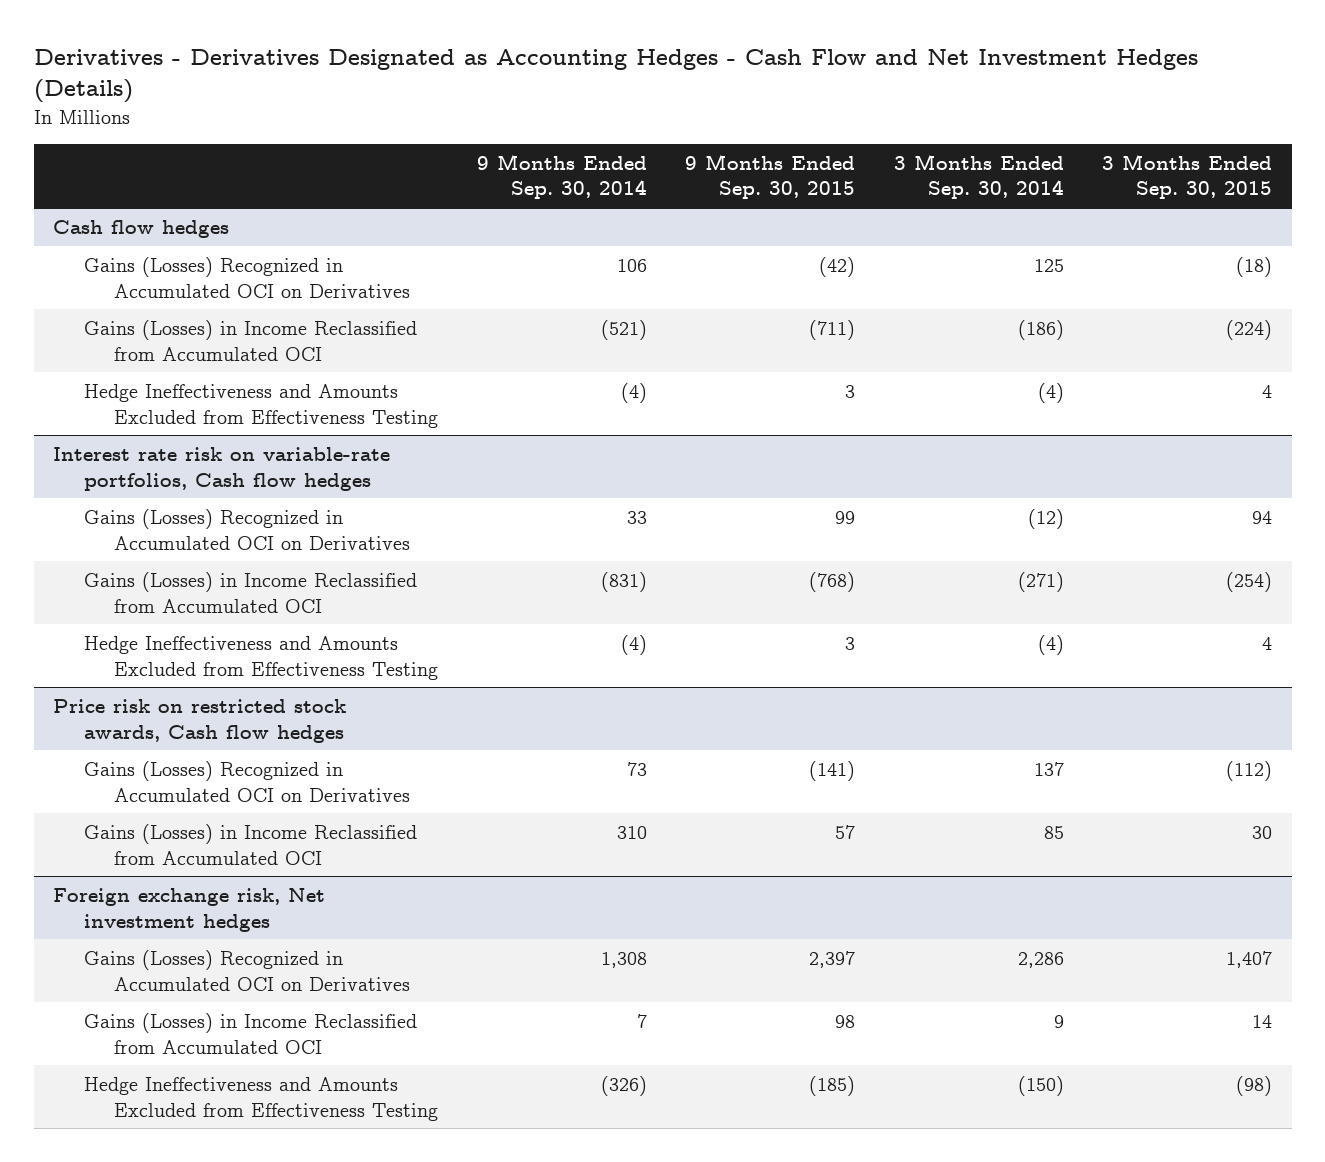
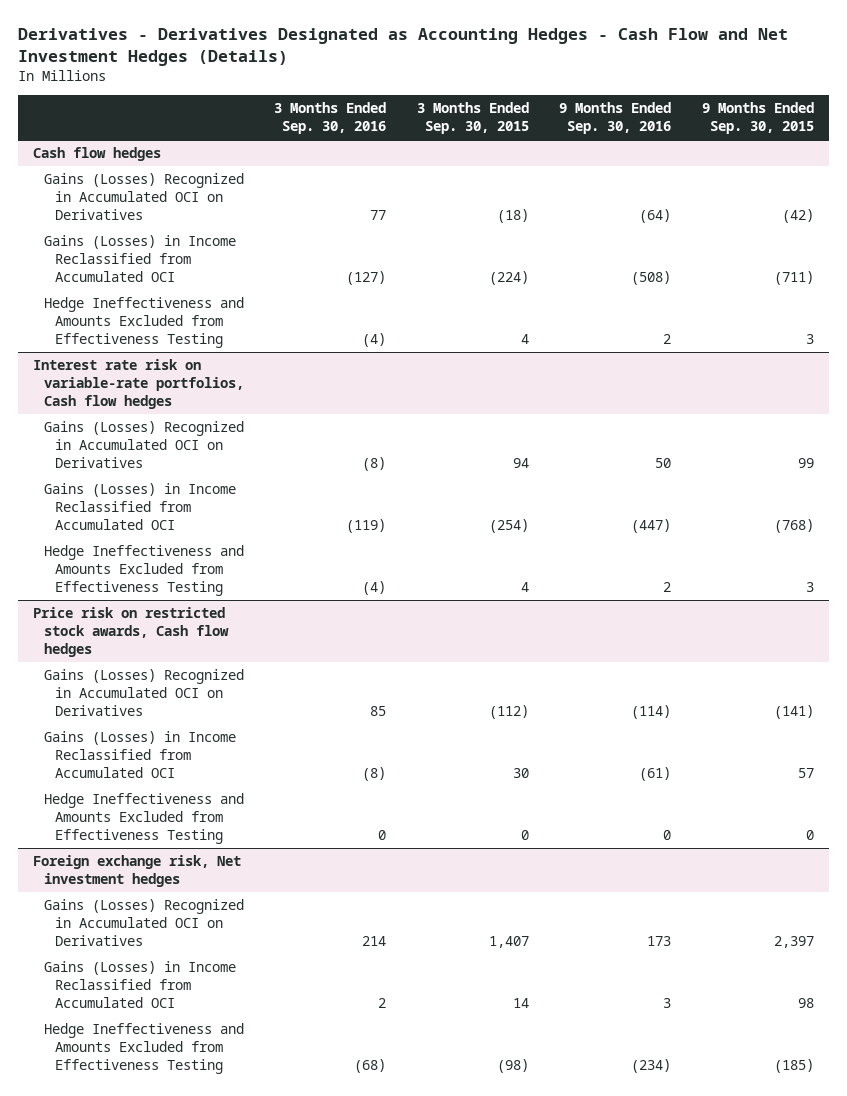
[476,153,647,200] 9 Months Ended Sep. 30, 2014 -> none
[893,153,1064,200] 3 Months Ended Sep. 30, 2014 -> none
none -> [274,102,387,135] 3 Months Ended Sep. 30, 2016
none -> [559,102,672,135] 9 Months Ended Sep. 30, 2016
none -> [43,793,244,845] Hedge Ineffectiveness and Amounts Excluded from Effectiveness Testing

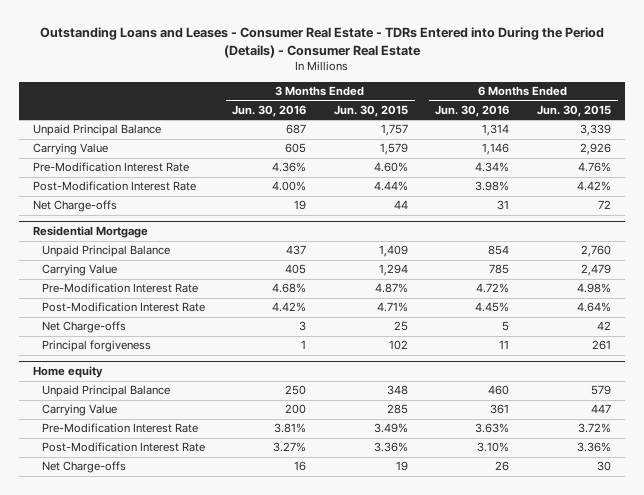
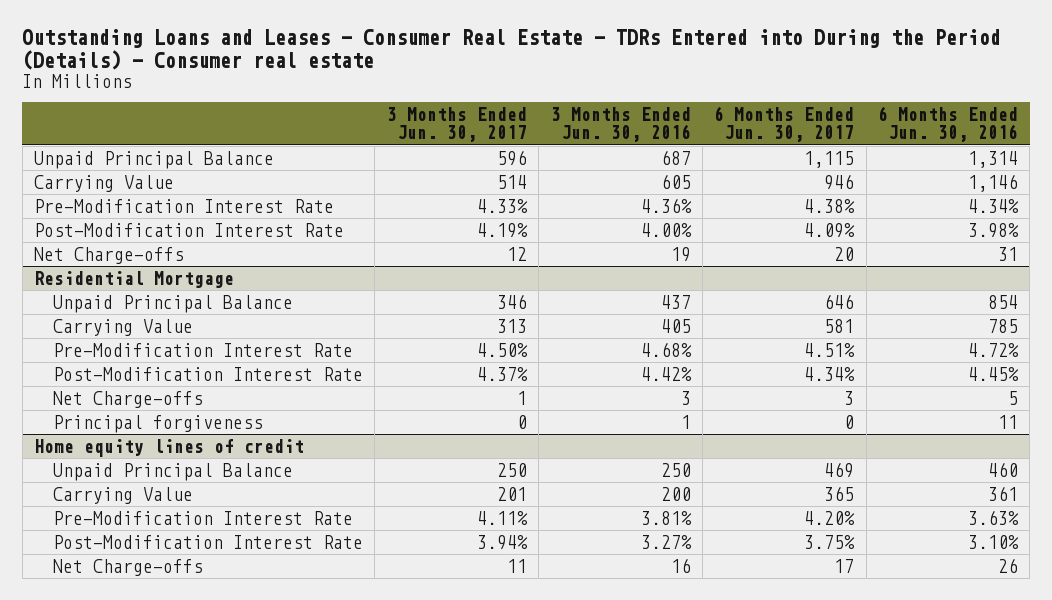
[40,27,605,59] Outstanding Loans and Leases - Consumer Real Estate - TDRs Entered into During the Period (Details) - Consumer Real Estate -> [22,28,1002,70] Outstanding Loans and Leases - Consumer Real Estate - TDRs Entered into During the Period (Details) - Consumer real estate
[333,105,408,118] Jun. 30, 2015 -> none
[536,105,611,118] Jun. 30, 2015 -> none
none -> [386,107,527,143] 3 Months Ended Jun. 30, 2017
none -> [714,106,855,143] 6 Months Ended Jun. 30, 2017
[33,366,104,379] Home equity -> [34,438,305,457] Home equity lines of credit

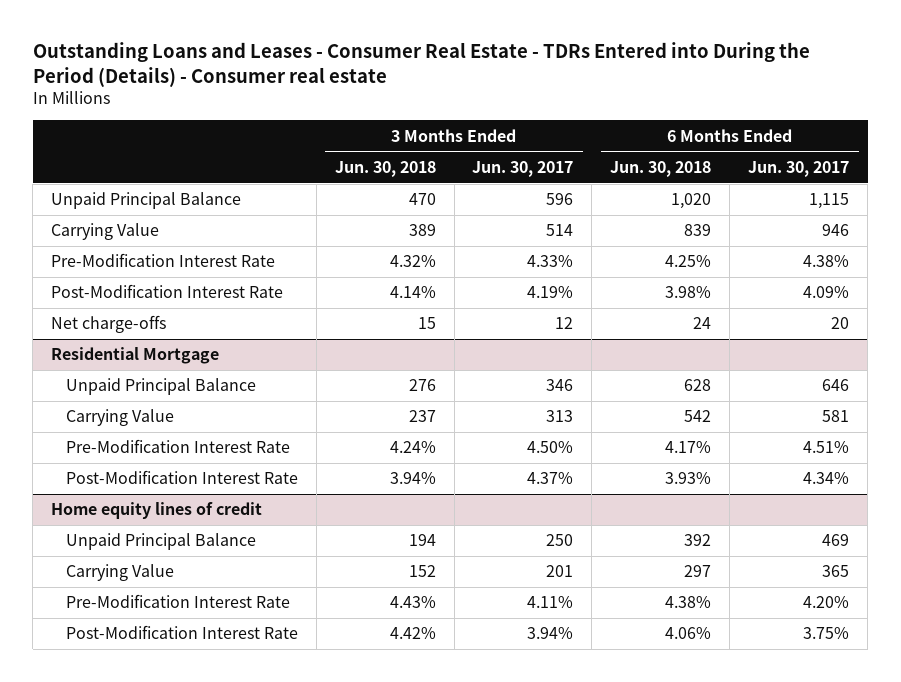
[550,107,691,143] 3 Months Ended Jun. 30, 2016 -> none
[877,106,1018,143] 6 Months Ended Jun. 30, 2016 -> none
none -> [334,160,436,177] Jun. 30, 2018
none -> [610,160,712,177] Jun. 30, 2018
[34,246,185,264] Net Charge-offs -> [51,315,167,334] Net charge-offs
[53,390,204,408] Net Charge-offs -> none
[53,414,264,433] Principal forgiveness -> none
[53,558,204,576] Net Charge-offs -> none

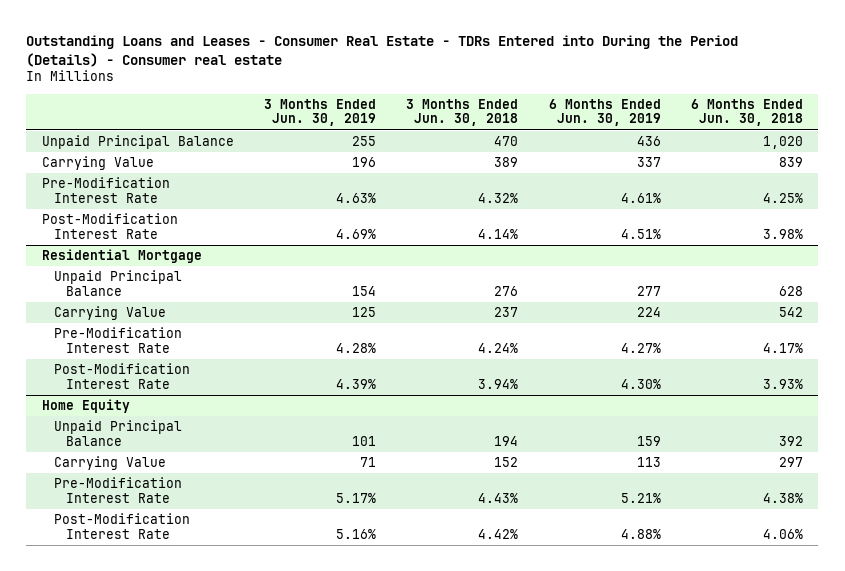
[472,160,574,177] Jun. 30, 2017 -> none
[748,160,850,177] Jun. 30, 2017 -> none
none -> [263,98,376,127] 3 Months Ended Jun. 30, 2019
none -> [548,98,661,127] 6 Months Ended Jun. 30, 2019
[51,315,167,334] Net charge-offs -> none
[51,502,263,520] Home equity lines of credit -> [41,399,130,414] Home Equity

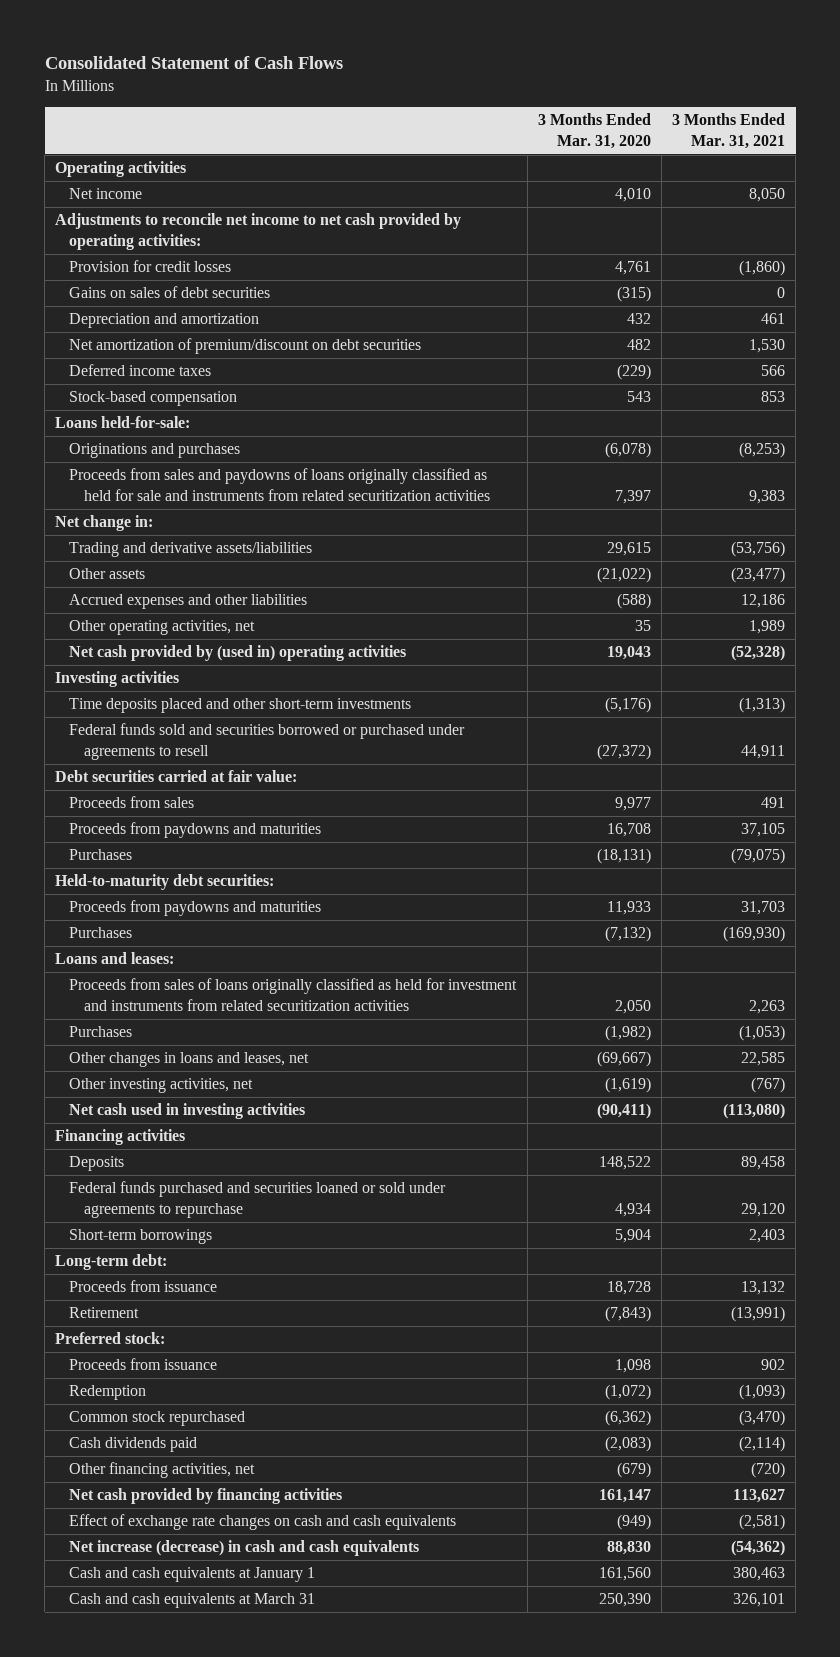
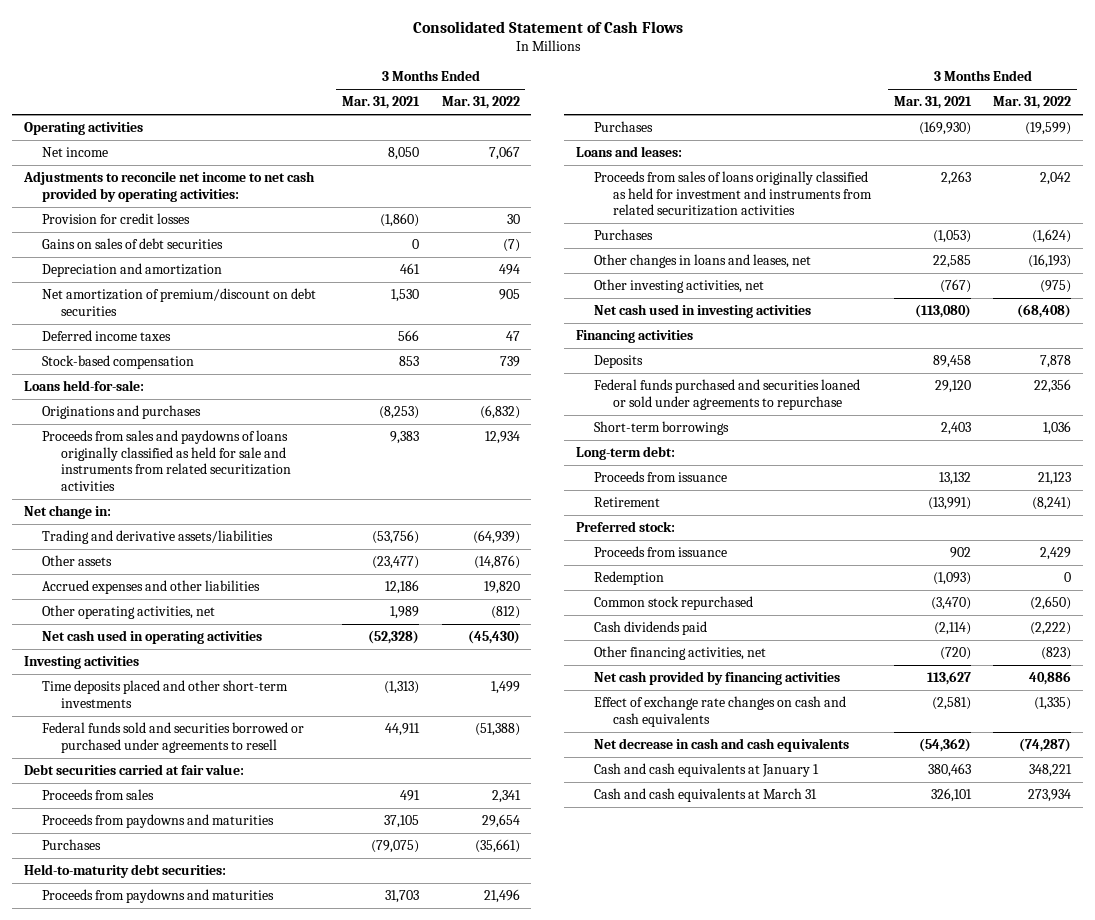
[537,113,651,149] 3 Months Ended Mar. 31, 2020 -> none
none -> [441,96,520,110] Mar. 31, 2022
[69,645,407,662] Net cash provided by (used in) operating activities -> [42,629,263,644] Net cash used in operating activities
[69,1540,420,1557] Net increase (decrease) in cash and cash equivalents -> [594,737,850,752] Net decrease in cash and cash equivalents

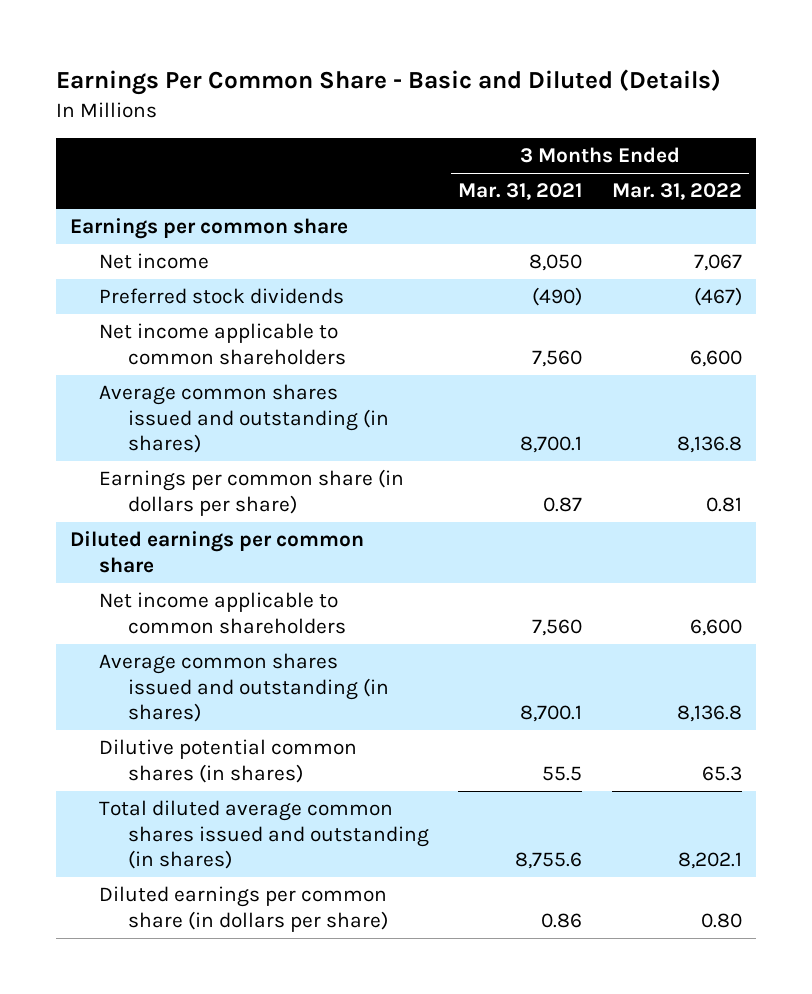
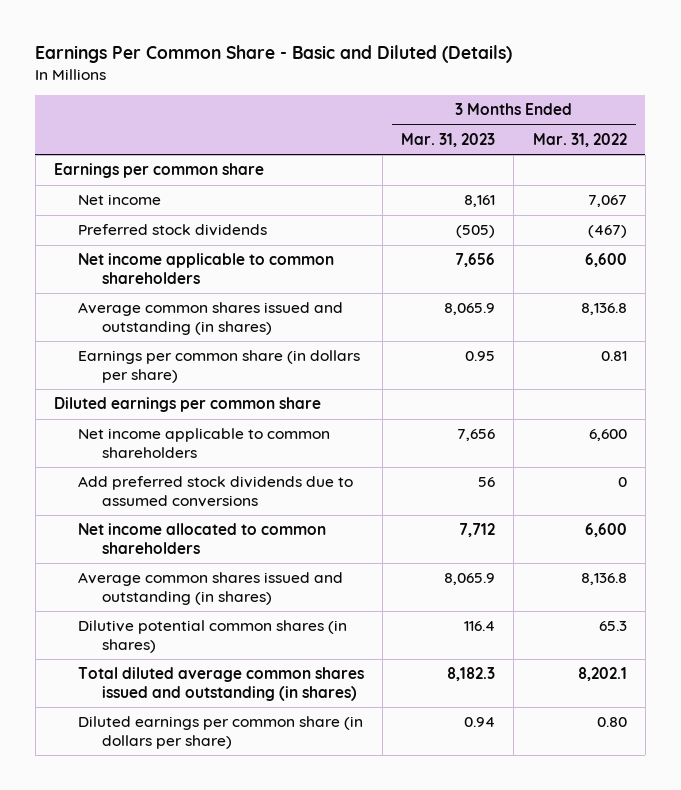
[458,183,583,201] Mar. 31, 2021 -> none
none -> [401,133,496,148] Mar. 31, 2023
none -> [77,476,353,507] Add preferred stock dividends due to assumed conversions
none -> [77,523,326,554] Net income allocated to common shareholders

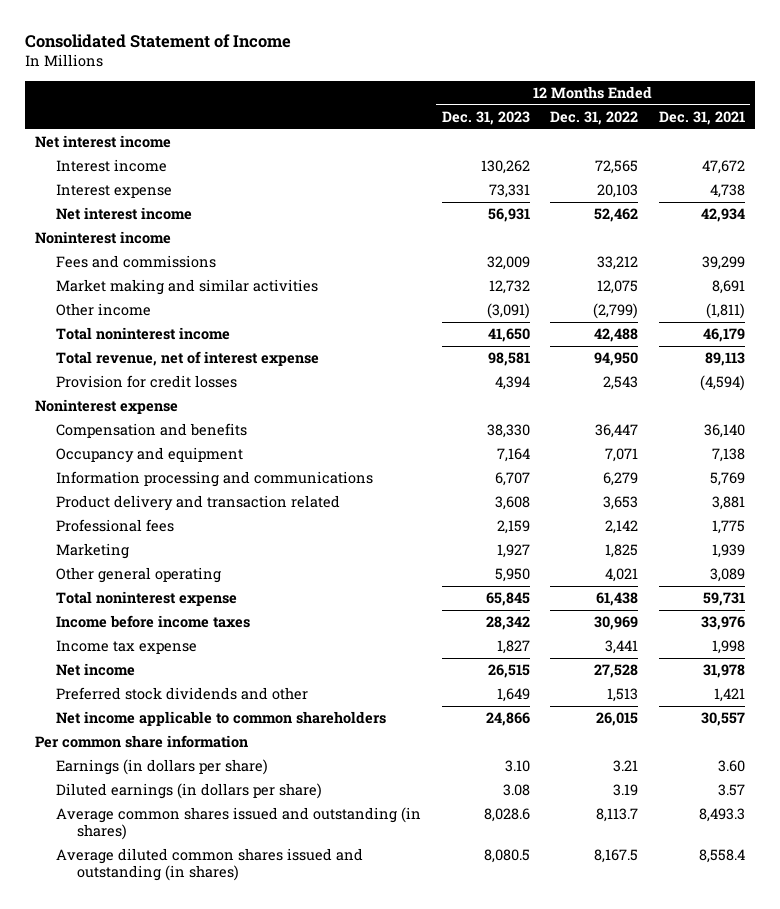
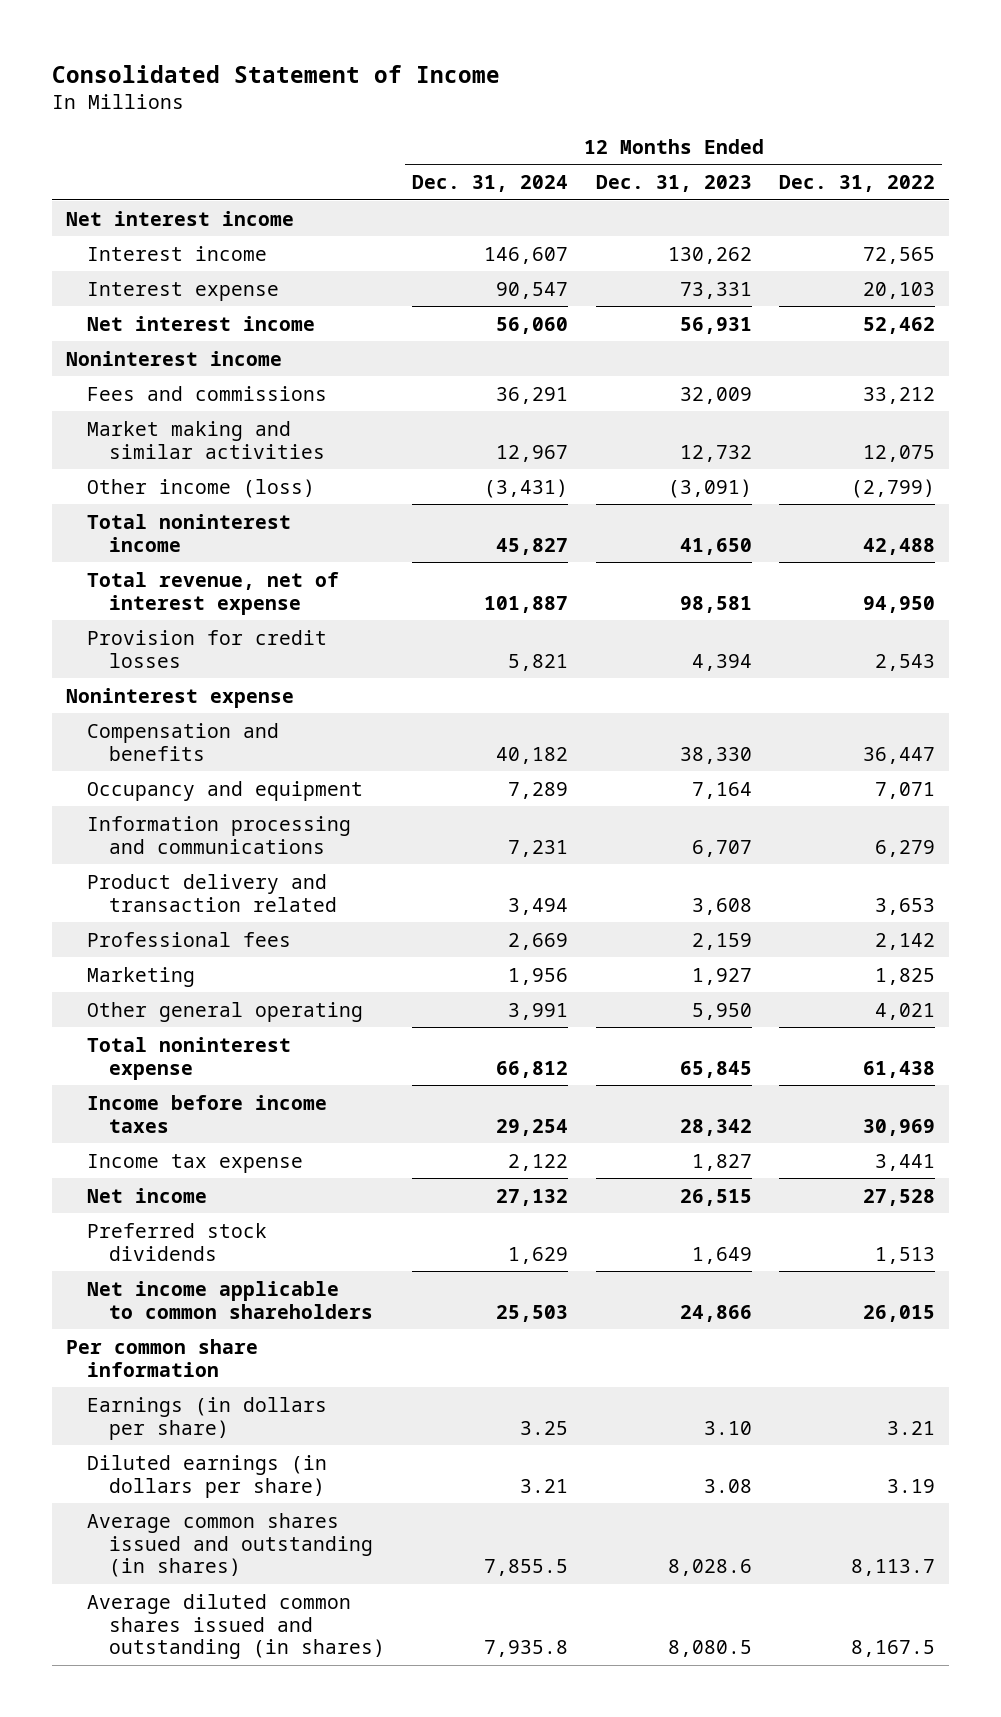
[658,111,745,126] Dec. 31, 2021 -> none
none -> [412,175,569,193] Dec. 31, 2024
[56,303,152,317] Other income -> [87,478,316,498] Other income (loss)
[56,687,309,701] Preferred stock dividends and other -> [87,1222,268,1261] Preferred stock dividends

